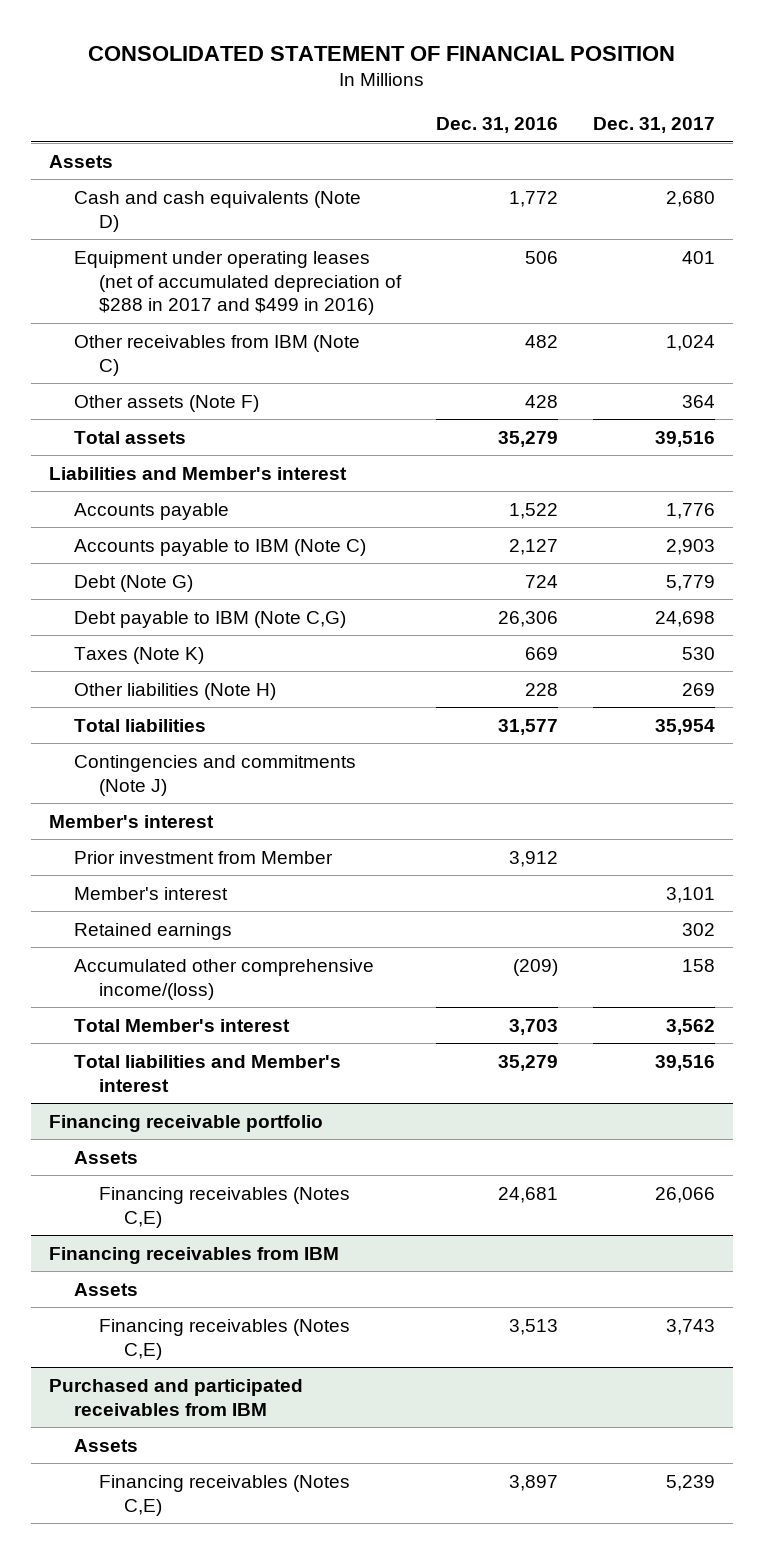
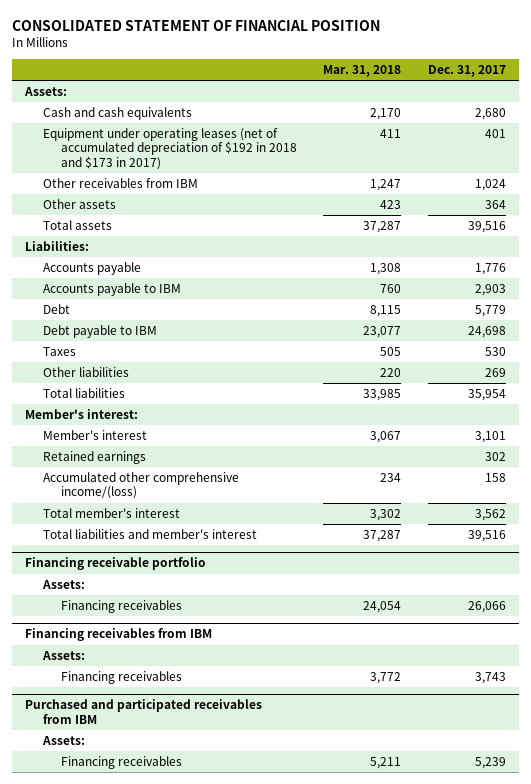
[436,117,559,134] Dec. 31, 2016 -> none
none -> [323,65,402,78] Mar. 31, 2018
[48,154,113,168] Assets -> [23,87,67,97] Assets:
[73,190,361,232] Cash and cash equivalents (Note D) -> [42,107,192,121] Cash and cash equivalents
[73,250,403,316] Equipment under operating leases (net of accumulated depreciation of $288 in 2017 and $499 in 2016) -> [42,128,297,170] Equipment under operating leases (net of accumulated depreciation of $192 in 2018 and $173 in 2017)
[73,334,360,376] Other receivables from IBM (Note C) -> [42,178,198,189] Other receivables from IBM
[73,394,259,412] Other assets (Note F) -> [42,199,116,210] Other assets
[48,466,347,480] Liabilities and Member's interest -> none
none -> [24,241,89,252] Liabilities:
[73,538,366,556] Accounts payable to IBM (Note C) -> [42,283,181,297] Accounts payable to IBM
[73,574,193,592] Debt (Note G) -> [42,304,70,315] Debt
[73,610,346,628] Debt payable to IBM (Note C,G) -> [42,325,157,339] Debt payable to IBM
[73,646,204,664] Taxes (Note K) -> [42,347,76,357] Taxes
[73,682,276,700] Other liabilities (Note H) -> [42,367,129,378] Other liabilities
[73,754,356,796] Contingencies and commitments (Note J) -> none
[73,850,333,864] Prior investment from Member -> none
[48,814,214,828] Member's interest -> [24,409,138,420] Member's interest:
[73,1018,290,1032] Total Member's interest -> [42,508,180,519] Total member's interest
[73,1054,341,1092] Total liabilities and Member's interest -> [42,529,257,540] Total liabilities and member's interest
[73,1150,138,1164] Assets -> [41,580,85,590] Assets:
[99,1186,351,1228] Financing receivables (Notes C,E) -> [60,600,182,614] Financing receivables
[73,1282,138,1296] Assets -> [41,651,85,661] Assets:
[99,1318,351,1360] Financing receivables (Notes C,E) -> [60,671,182,685] Financing receivables
[73,1438,138,1452] Assets -> [41,736,85,746] Assets:
[99,1474,351,1516] Financing receivables (Notes C,E) -> [60,756,182,770] Financing receivables

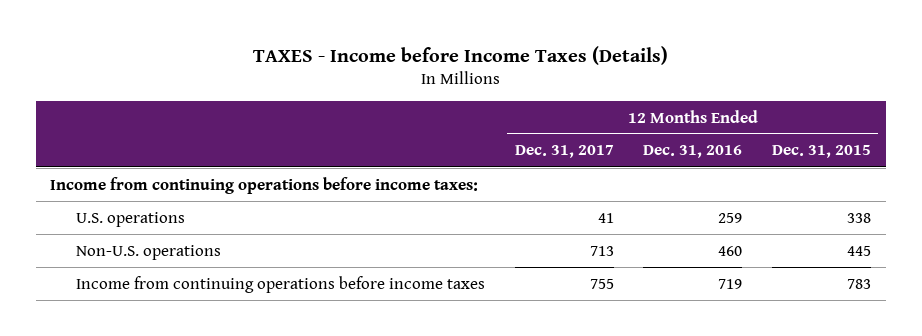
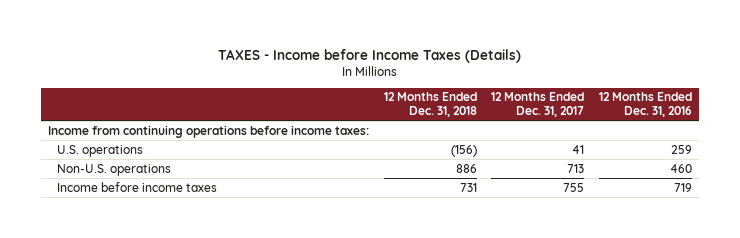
[772,145,872,159] Dec. 31, 2015 -> none
none -> [383,92,477,118] 12 Months Ended Dec. 31, 2018
[76,275,486,293] Income from continuing operations before income taxes -> [56,181,217,192] Income before income taxes

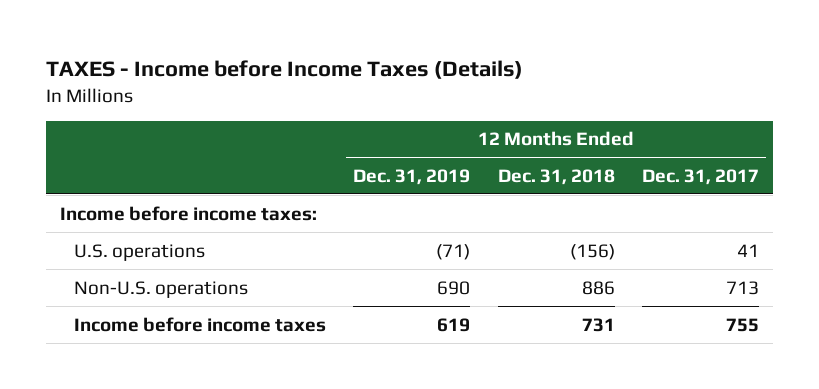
[598,92,692,118] 12 Months Ended Dec. 31, 2016 -> none
none -> [353,168,471,185] Dec. 31, 2019
[48,124,370,138] Income from continuing operations before income taxes: -> [59,205,317,221] Income before income taxes:

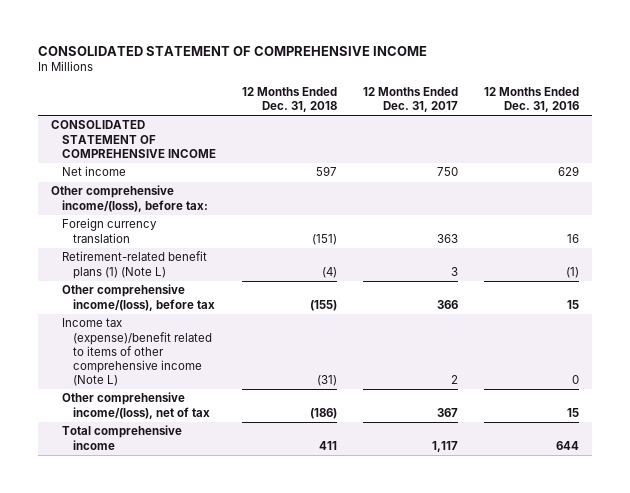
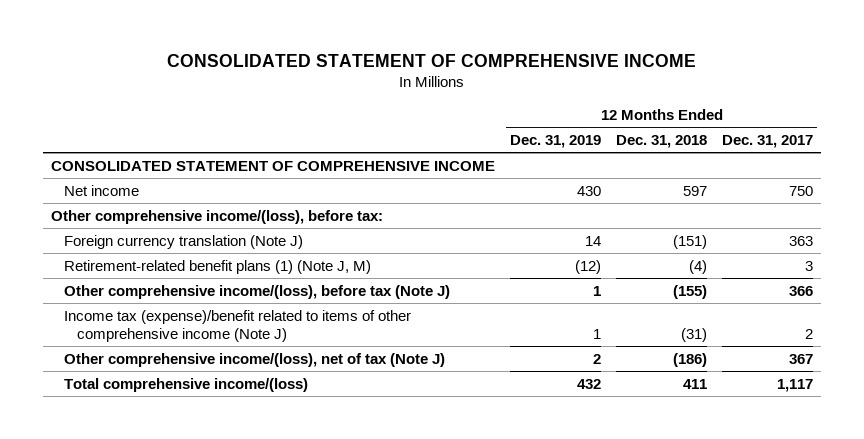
[484,86,580,113] 12 Months Ended Dec. 31, 2016 -> none
none -> [509,134,601,148] Dec. 31, 2019
[61,218,157,243] Foreign currency translation -> [63,234,303,249] Foreign currency translation (Note J)
[61,251,207,279] Retirement-related benefit plans (1) (Note L) -> [63,259,371,274] Retirement-related benefit plans (1) (Note J, M)
[61,284,215,311] Other comprehensive income/(loss), before tax -> [63,284,450,299] Other comprehensive income/(loss), before tax (Note J)
[61,318,212,387] Income tax (expense)/benefit related to items of other comprehensive income (Note L) -> [63,309,411,343] Income tax (expense)/benefit related to items of other comprehensive income (Note J)
[61,392,210,419] Other comprehensive income/(loss), net of tax -> [63,352,445,367] Other comprehensive income/(loss), net of tax (Note J)
[61,425,182,450] Total comprehensive income -> [63,377,308,392] Total comprehensive income/(loss)

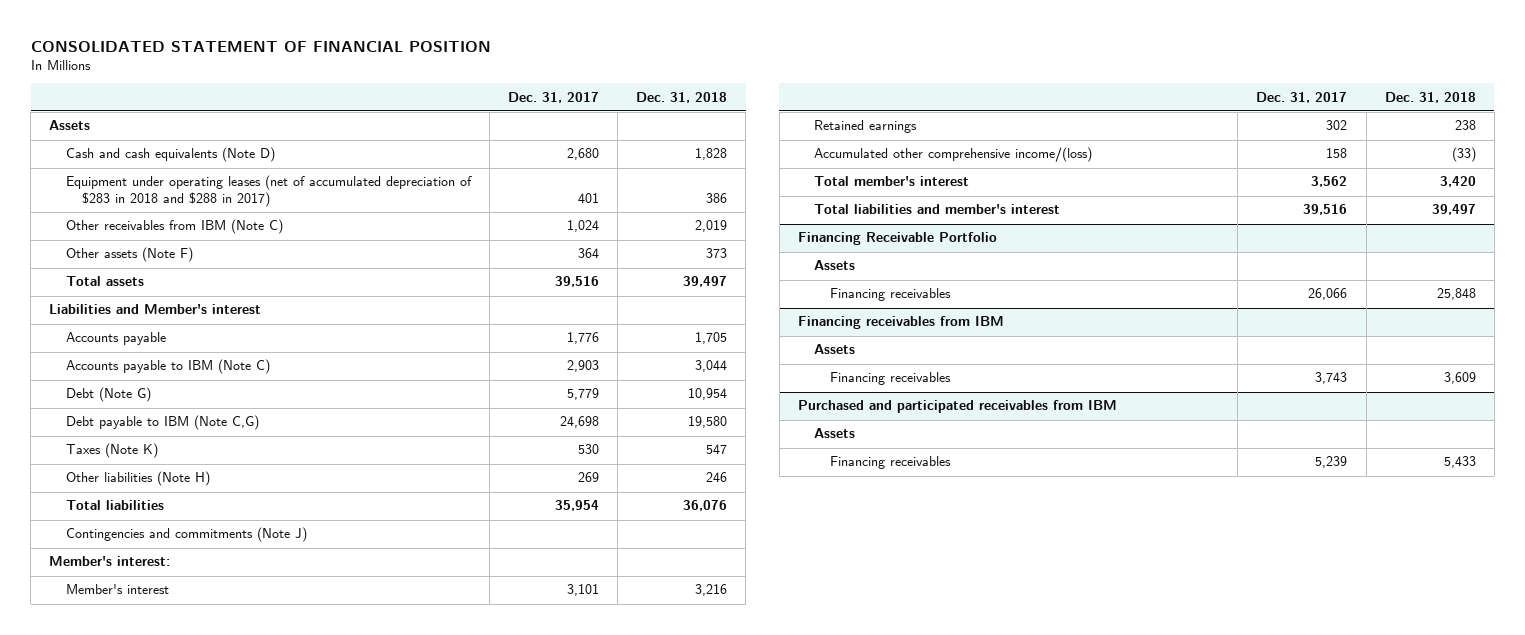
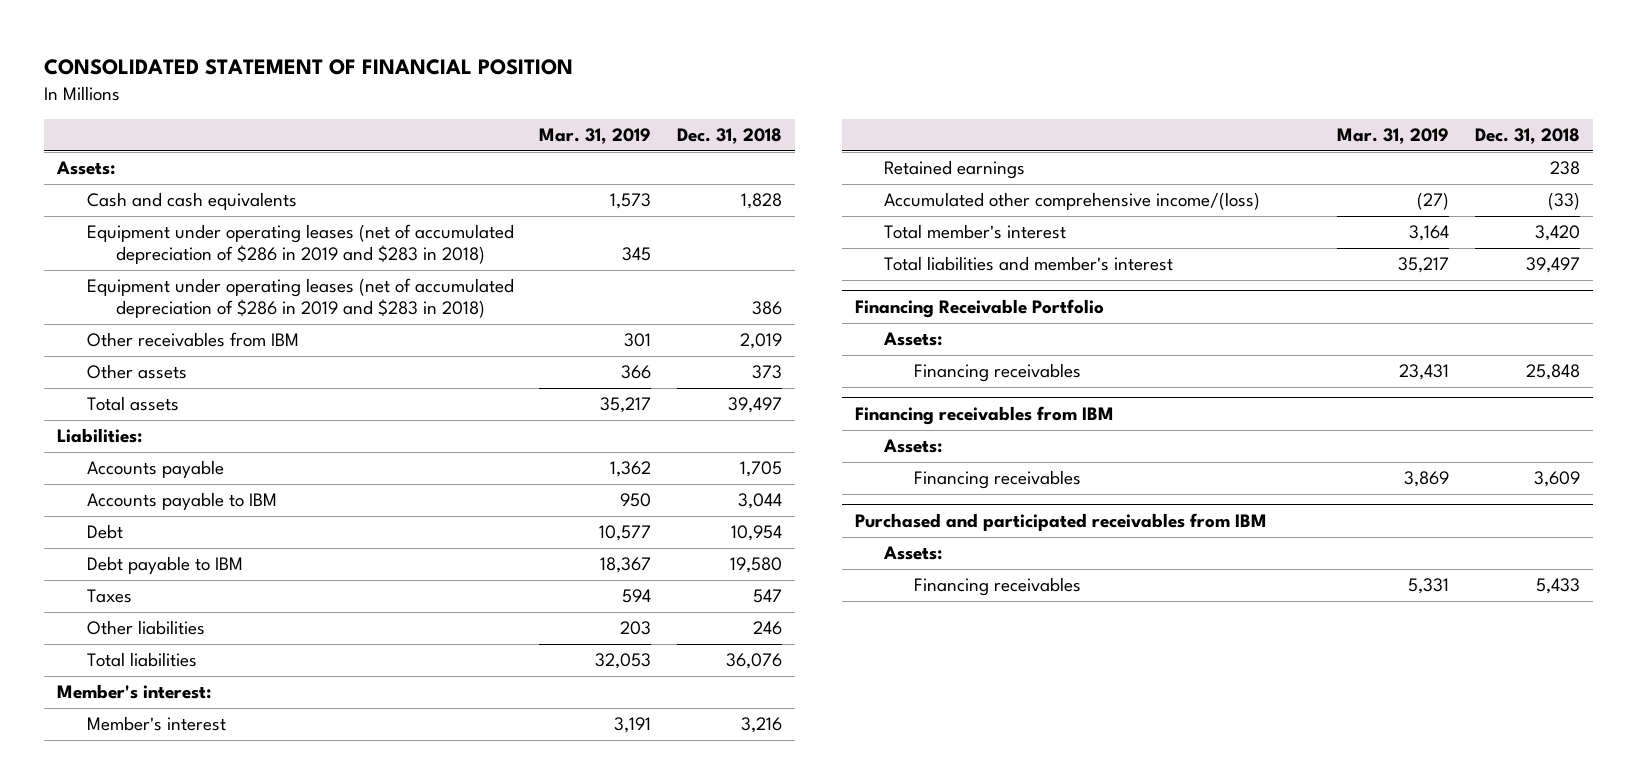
[507,91,599,103] Dec. 31, 2017 -> none
none -> [539,127,652,144] Mar. 31, 2019
[49,120,91,131] Assets -> [56,161,116,176] Assets:
[65,147,275,163] Cash and cash equivalents (Note D) -> [86,192,297,211] Cash and cash equivalents
none -> [86,224,514,265] Equipment under operating leases (net of accumulated depreciation of $286 in 2019 and $283 in 2018)
[65,175,472,208] Equipment under operating leases (net of accumulated depreciation of $283 in 2018 and $288 in 2017) -> [86,278,514,319] Equipment under operating leases (net of accumulated depreciation of $286 in 2019 and $283 in 2018)
[65,219,283,235] Other receivables from IBM (Note C) -> [86,332,299,348] Other receivables from IBM
[65,247,193,263] Other assets (Note F) -> [86,364,187,380] Other assets
[49,304,262,315] Liabilities and Member's interest -> none
none -> [57,428,143,444] Liabilities:
[65,359,270,375] Accounts payable to IBM (Note C) -> [86,492,277,511] Accounts payable to IBM
[65,387,151,403] Debt (Note G) -> [86,524,123,540] Debt
[65,415,259,431] Debt payable to IBM (Note C,G) -> [86,556,243,575] Debt payable to IBM
[65,443,158,459] Taxes (Note K) -> [86,589,132,604] Taxes
[65,471,210,487] Other liabilities (Note H) -> [86,620,205,636] Other liabilities
[65,527,307,543] Contingencies and commitments (Note J) -> none
[814,260,856,271] Assets -> [883,332,943,347] Assets:
[814,344,856,355] Assets -> [883,439,943,454] Assets:
[814,428,856,439] Assets -> [883,546,943,561] Assets:

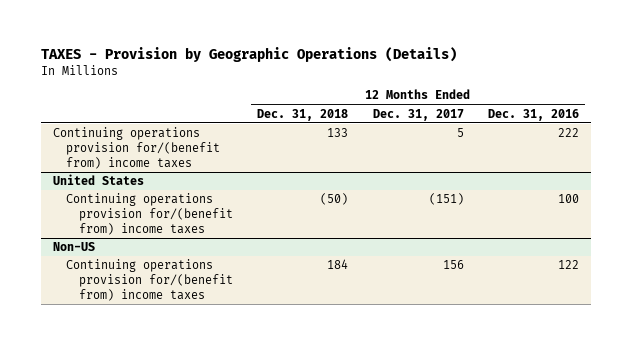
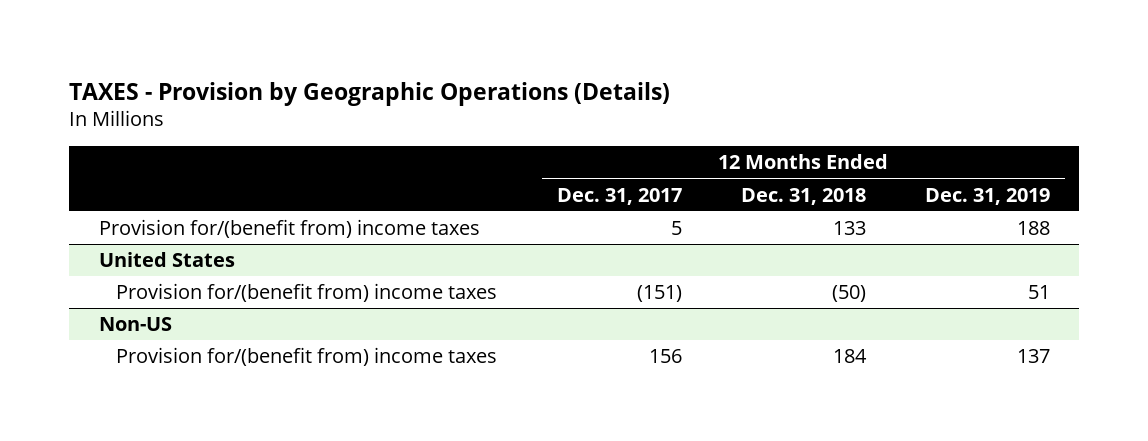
[488,108,580,121] Dec. 31, 2016 -> none
none -> [924,187,1050,205] Dec. 31, 2019
[52,127,220,169] Continuing operations provision for/(benefit from) income taxes -> [98,219,480,239] Provision for/(benefit from) income taxes
[65,193,234,235] Continuing operations provision for/(benefit from) income taxes -> [116,283,498,303] Provision for/(benefit from) income taxes
[65,259,234,301] Continuing operations provision for/(benefit from) income taxes -> [116,347,498,367] Provision for/(benefit from) income taxes

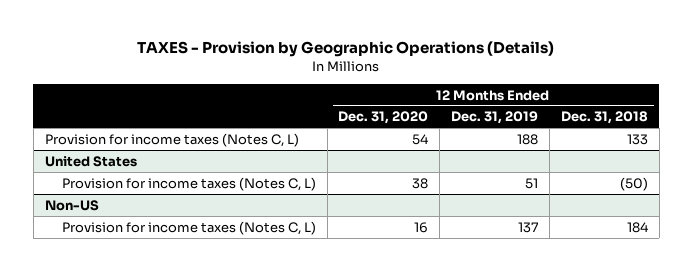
[556,187,682,205] Dec. 31, 2017 -> none
none -> [338,111,429,125] Dec. 31, 2020
[98,219,480,239] Provision for/(benefit from) income taxes -> [44,132,299,147] Provision for income taxes (Notes C, L)
[116,283,498,303] Provision for/(benefit from) income taxes -> [61,176,316,191] Provision for income taxes (Notes C, L)
[116,347,498,367] Provision for/(benefit from) income taxes -> [61,220,316,235] Provision for income taxes (Notes C, L)

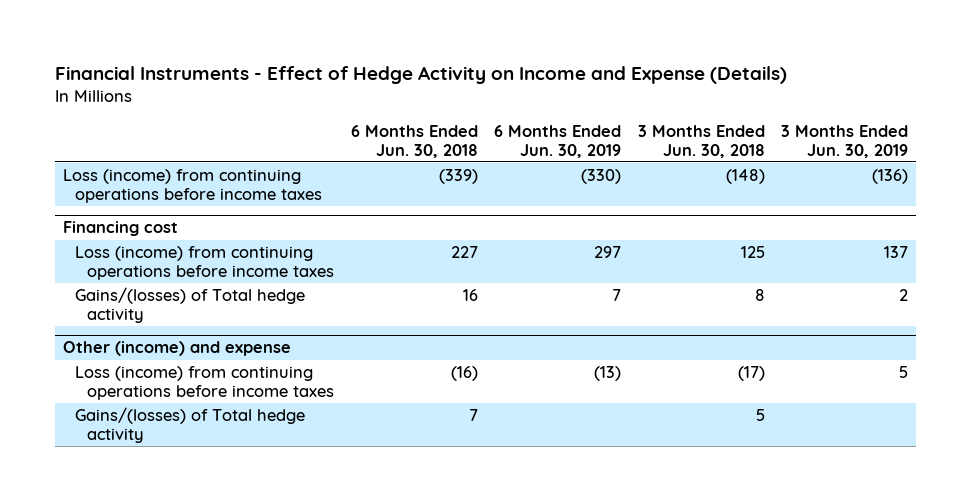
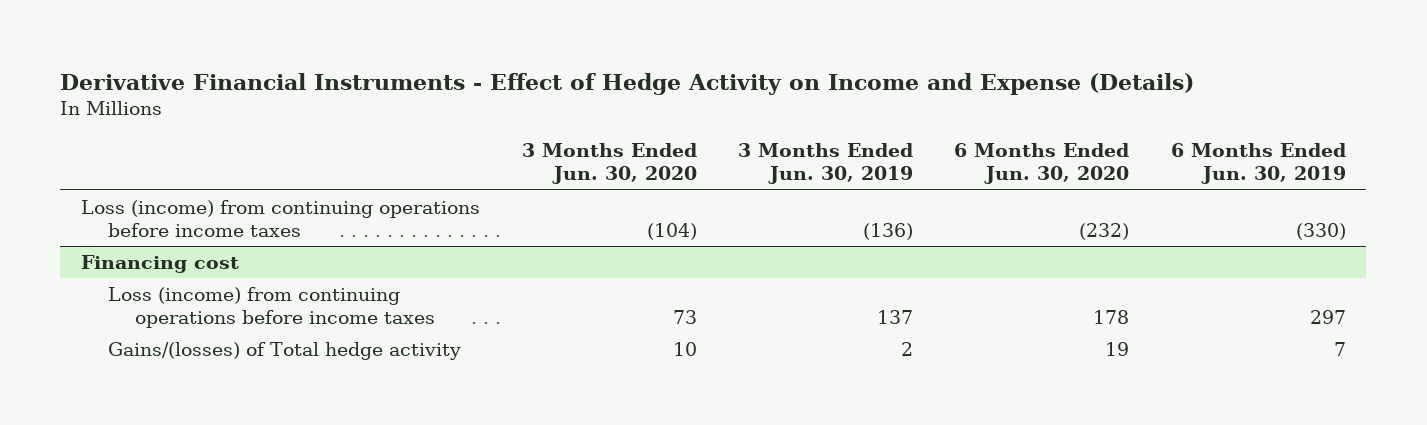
[54,66,787,85] Financial Instruments - Effect of Hedge Activity on Income and Expense (Details) -> [60,72,1195,95] Derivative Financial Instruments - Effect of Hedge Activity on Income and Expense (Details)
[350,124,478,158] 6 Months Ended Jun. 30, 2018 -> none
[637,124,765,158] 3 Months Ended Jun. 30, 2018 -> none
none -> [521,143,697,185] 3 Months Ended Jun. 30, 2020
none -> [954,143,1130,185] 6 Months Ended Jun. 30, 2020
[63,341,292,357] Other (income) and expense -> none
[75,365,335,401] Loss (income) from continuing operations before income taxes -> none
[75,406,306,444] Gains/(losses) of Total hedge activity -> none

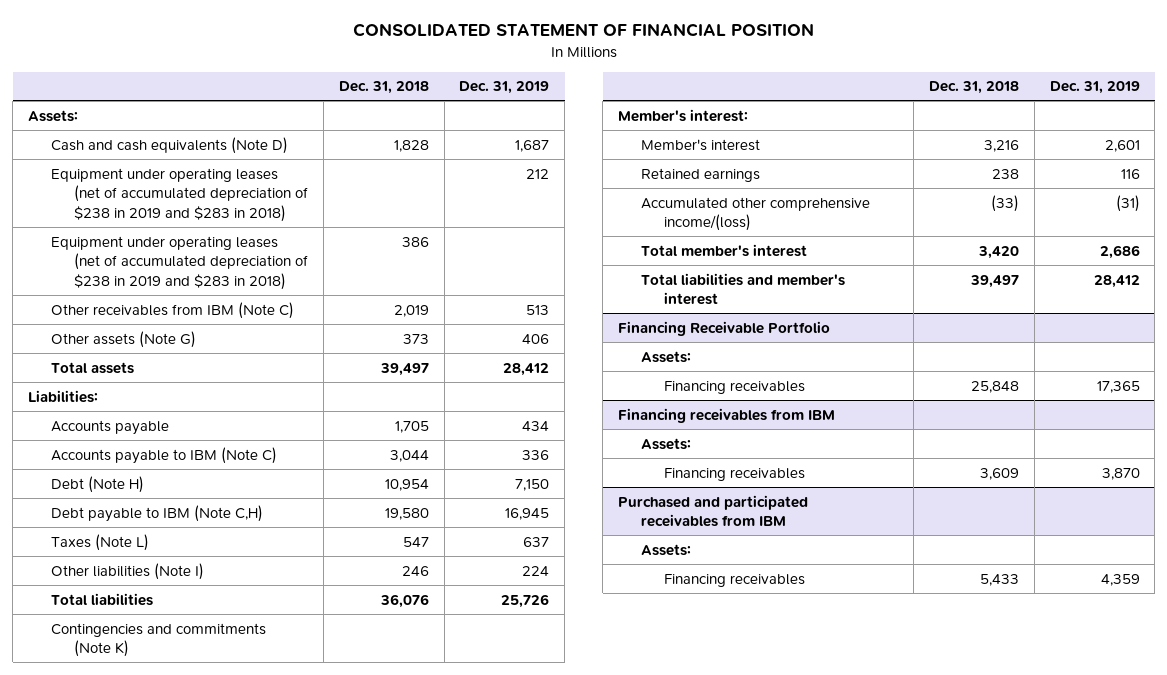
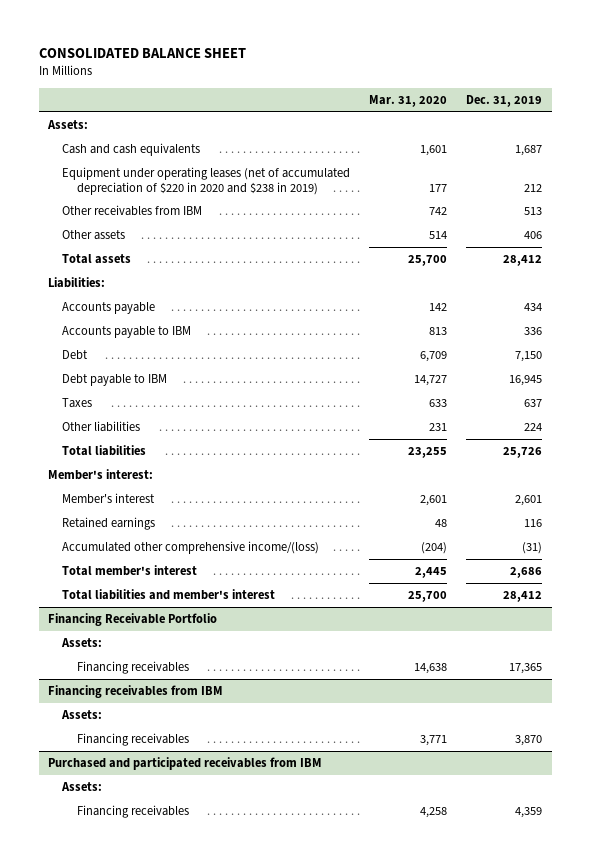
[352,23,814,38] CONSOLIDATED STATEMENT OF FINANCIAL POSITION -> [38,48,246,59] CONSOLIDATED BALANCE SHEET
[338,81,429,95] Dec. 31, 2018 -> none
none -> [369,94,448,107] Mar. 31, 2020
[51,235,309,290] Equipment under operating leases (net of accumulated depreciation of $238 in 2019 and $283 in 2018) -> none
[51,136,289,154] Cash and cash equivalents (Note D) -> [62,142,201,156] Cash and cash equivalents
[51,167,309,222] Equipment under operating leases (net of accumulated depreciation of $238 in 2019 and $283 in 2018) -> [62,166,351,195] Equipment under operating leases (net of accumulated depreciation of $220 in 2020 and $238 in 2019)
[51,301,295,319] Other receivables from IBM (Note C) -> [62,204,203,216] Other receivables from IBM
[51,330,197,348] Other assets (Note G) -> [62,229,126,240] Other assets
[51,446,278,464] Accounts payable to IBM (Note C) -> [62,325,192,338] Accounts payable to IBM
[51,475,145,493] Debt (Note H) -> [62,349,89,360] Debt
[51,504,264,522] Debt payable to IBM (Note C,H) -> [62,373,168,386] Debt payable to IBM
[51,533,150,551] Taxes (Note L) -> [62,397,93,408] Taxes
[51,562,205,580] Other liabilities (Note I) -> [62,420,141,432] Other liabilities
[51,622,267,658] Contingencies and commitments (Note K) -> none

